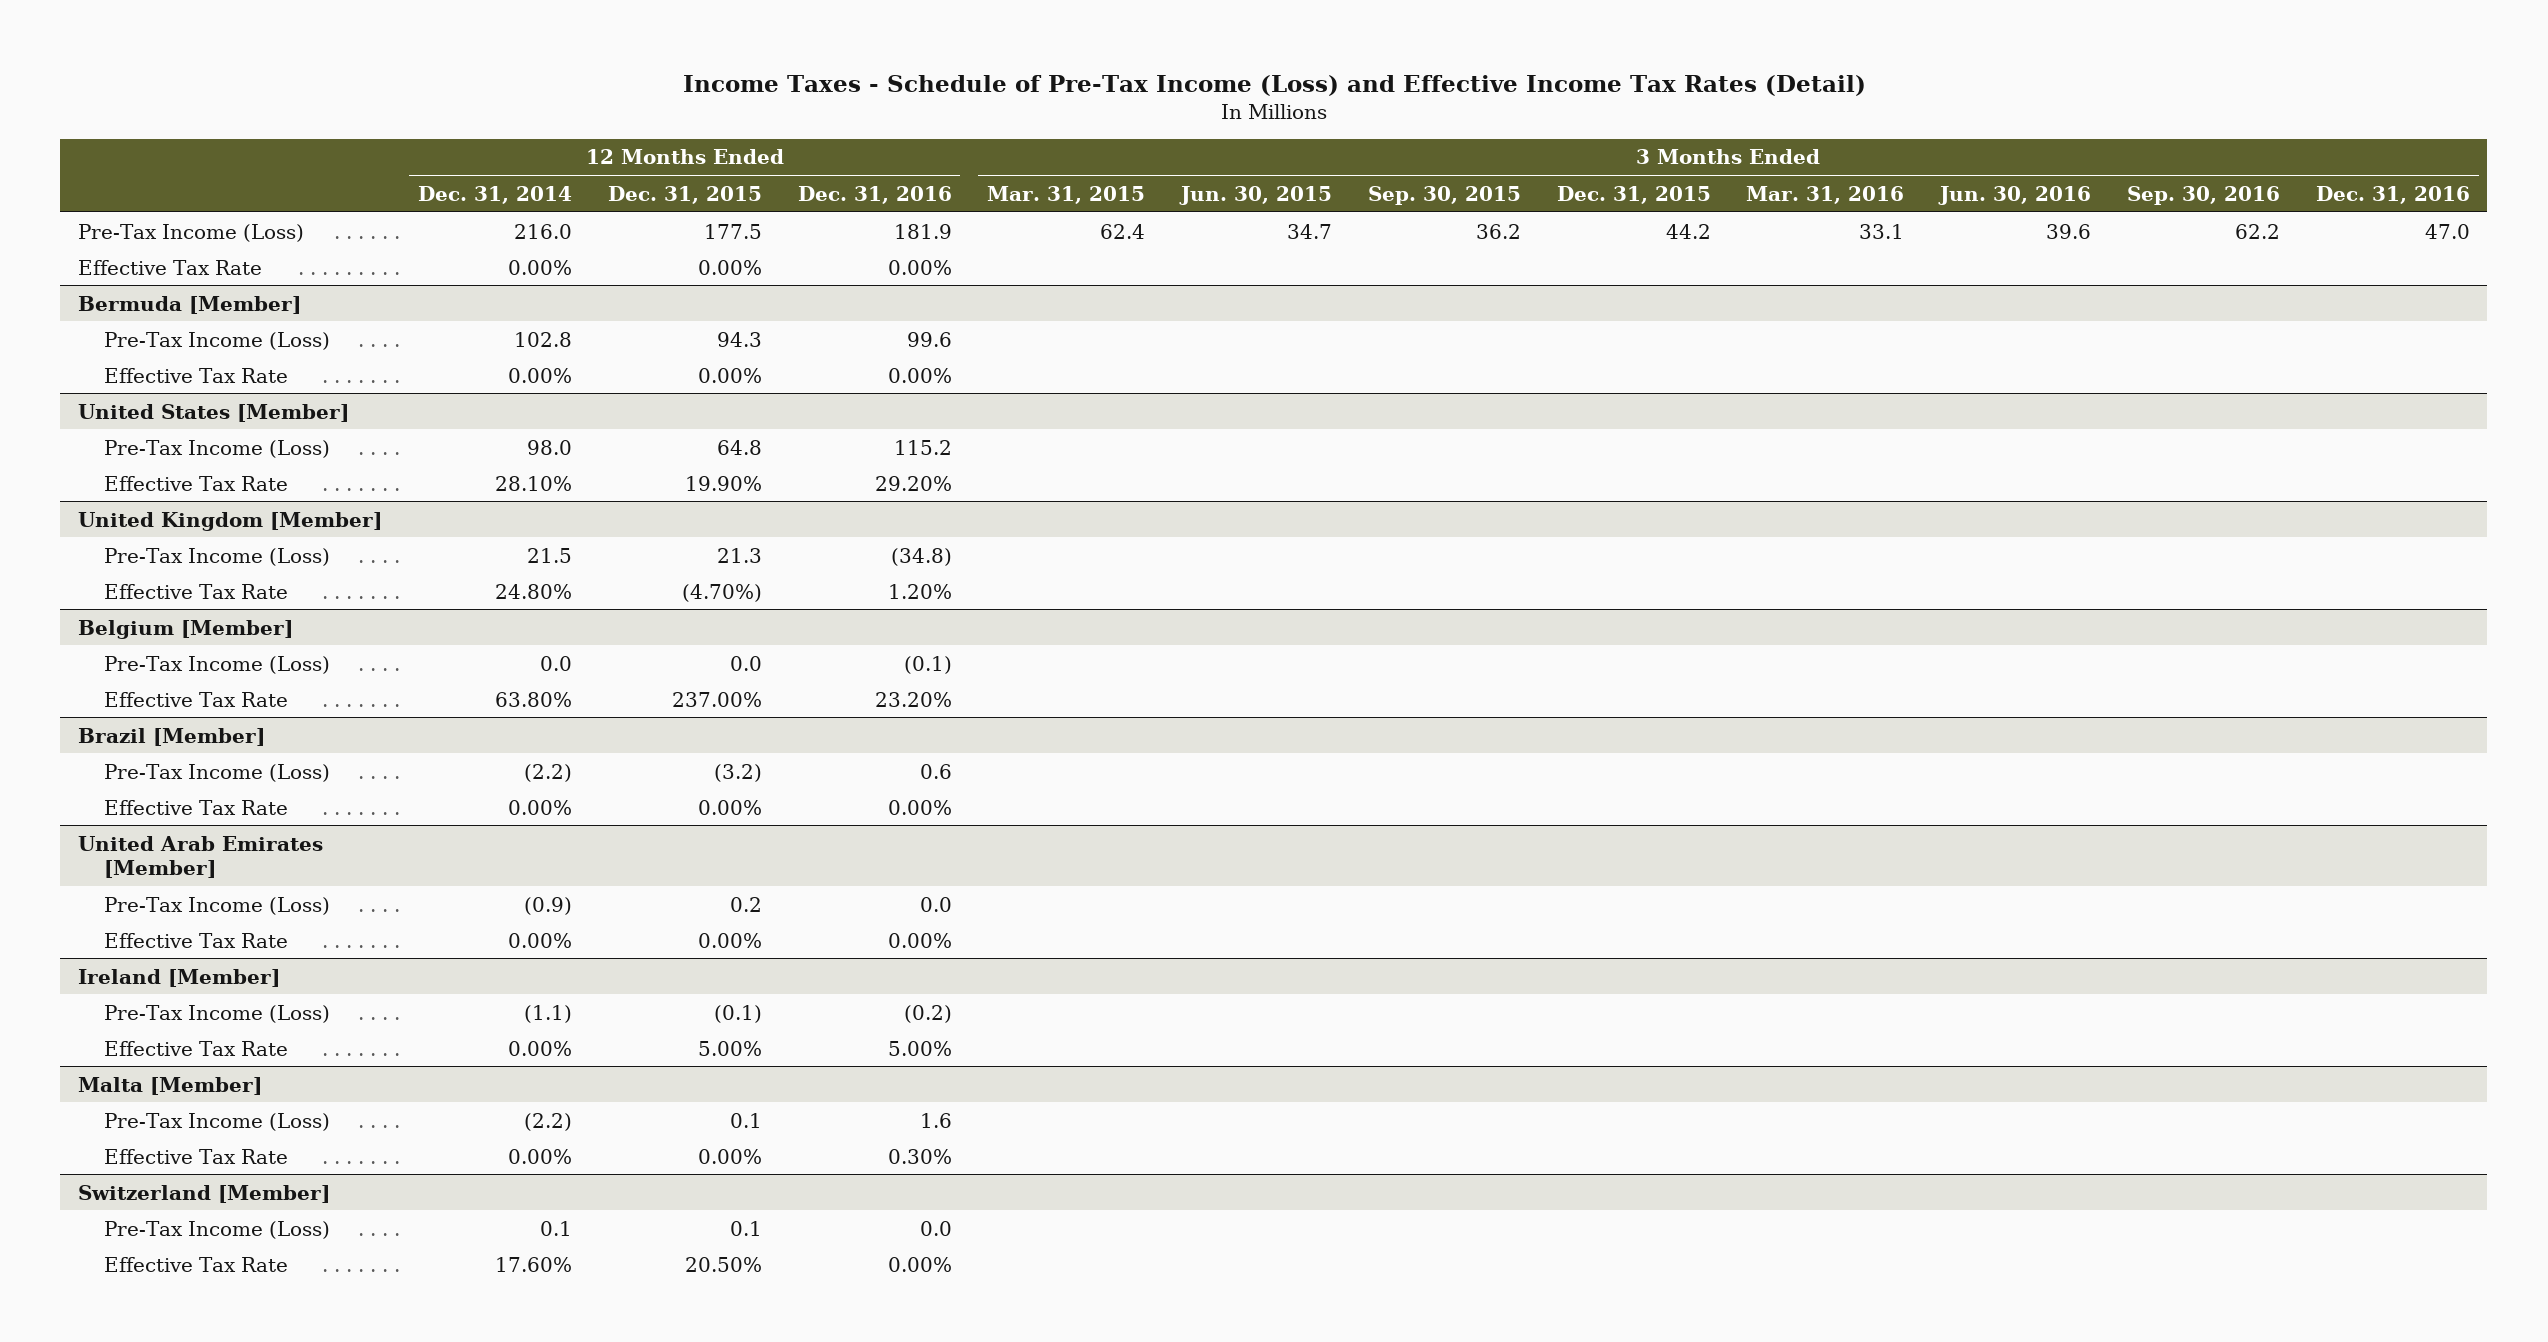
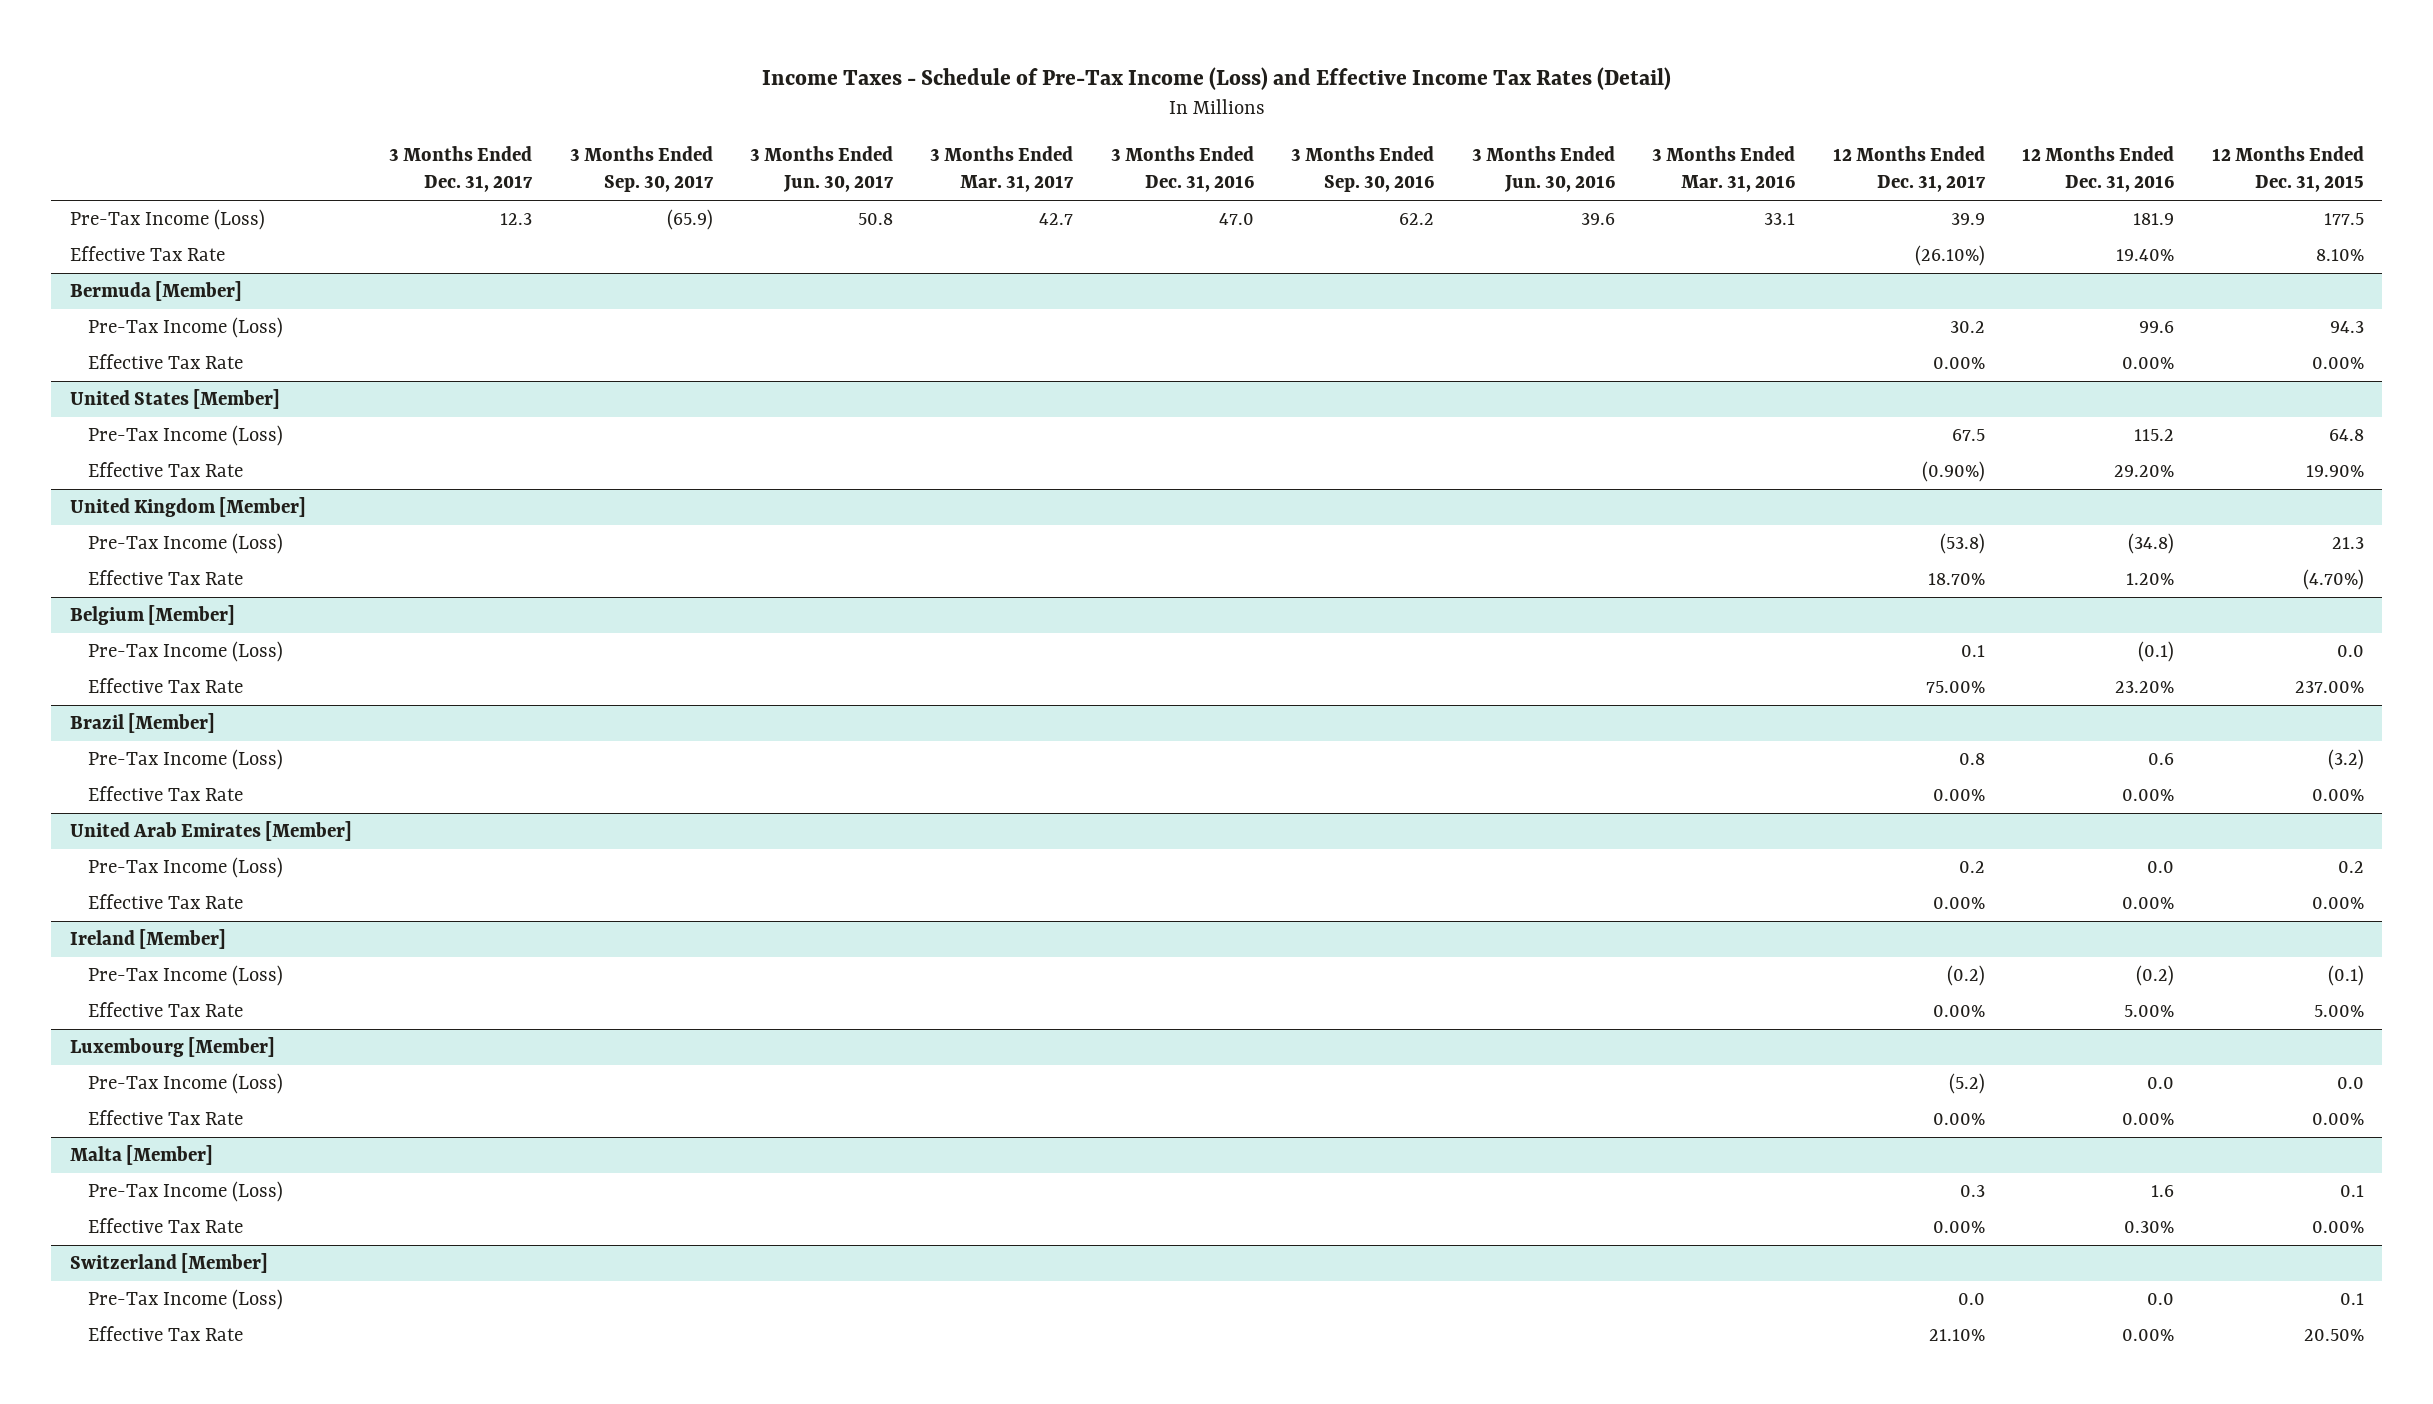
[417,185,572,204] Dec. 31, 2014 -> none
[987,185,1146,204] Mar. 31, 2015 -> none
[1179,185,1333,205] Jun. 30, 2015 -> none
[1367,185,1521,205] Sep. 30, 2015 -> none
[1556,185,1711,204] Dec. 31, 2015 -> none
none -> [389,145,534,193] 3 Months Ended Dec. 31, 2017
none -> [569,145,714,193] 3 Months Ended Sep. 30, 2017
none -> [750,145,895,193] 3 Months Ended Jun. 30, 2017
none -> [930,145,1075,193] 3 Months Ended Mar. 31, 2017
none -> [1832,145,1986,193] 12 Months Ended Dec. 31, 2017
[697,259,762,275] 0.00% -> [2315,249,2364,262] 8.10%
[887,259,952,275] 0.00% -> [2116,249,2175,262] 19.40%
none -> [69,1037,275,1058] Luxembourg [Member]
none -> [87,1073,283,1095] Pre-Tax Income (Loss)
none -> [87,1110,243,1126] Effective Tax Rate

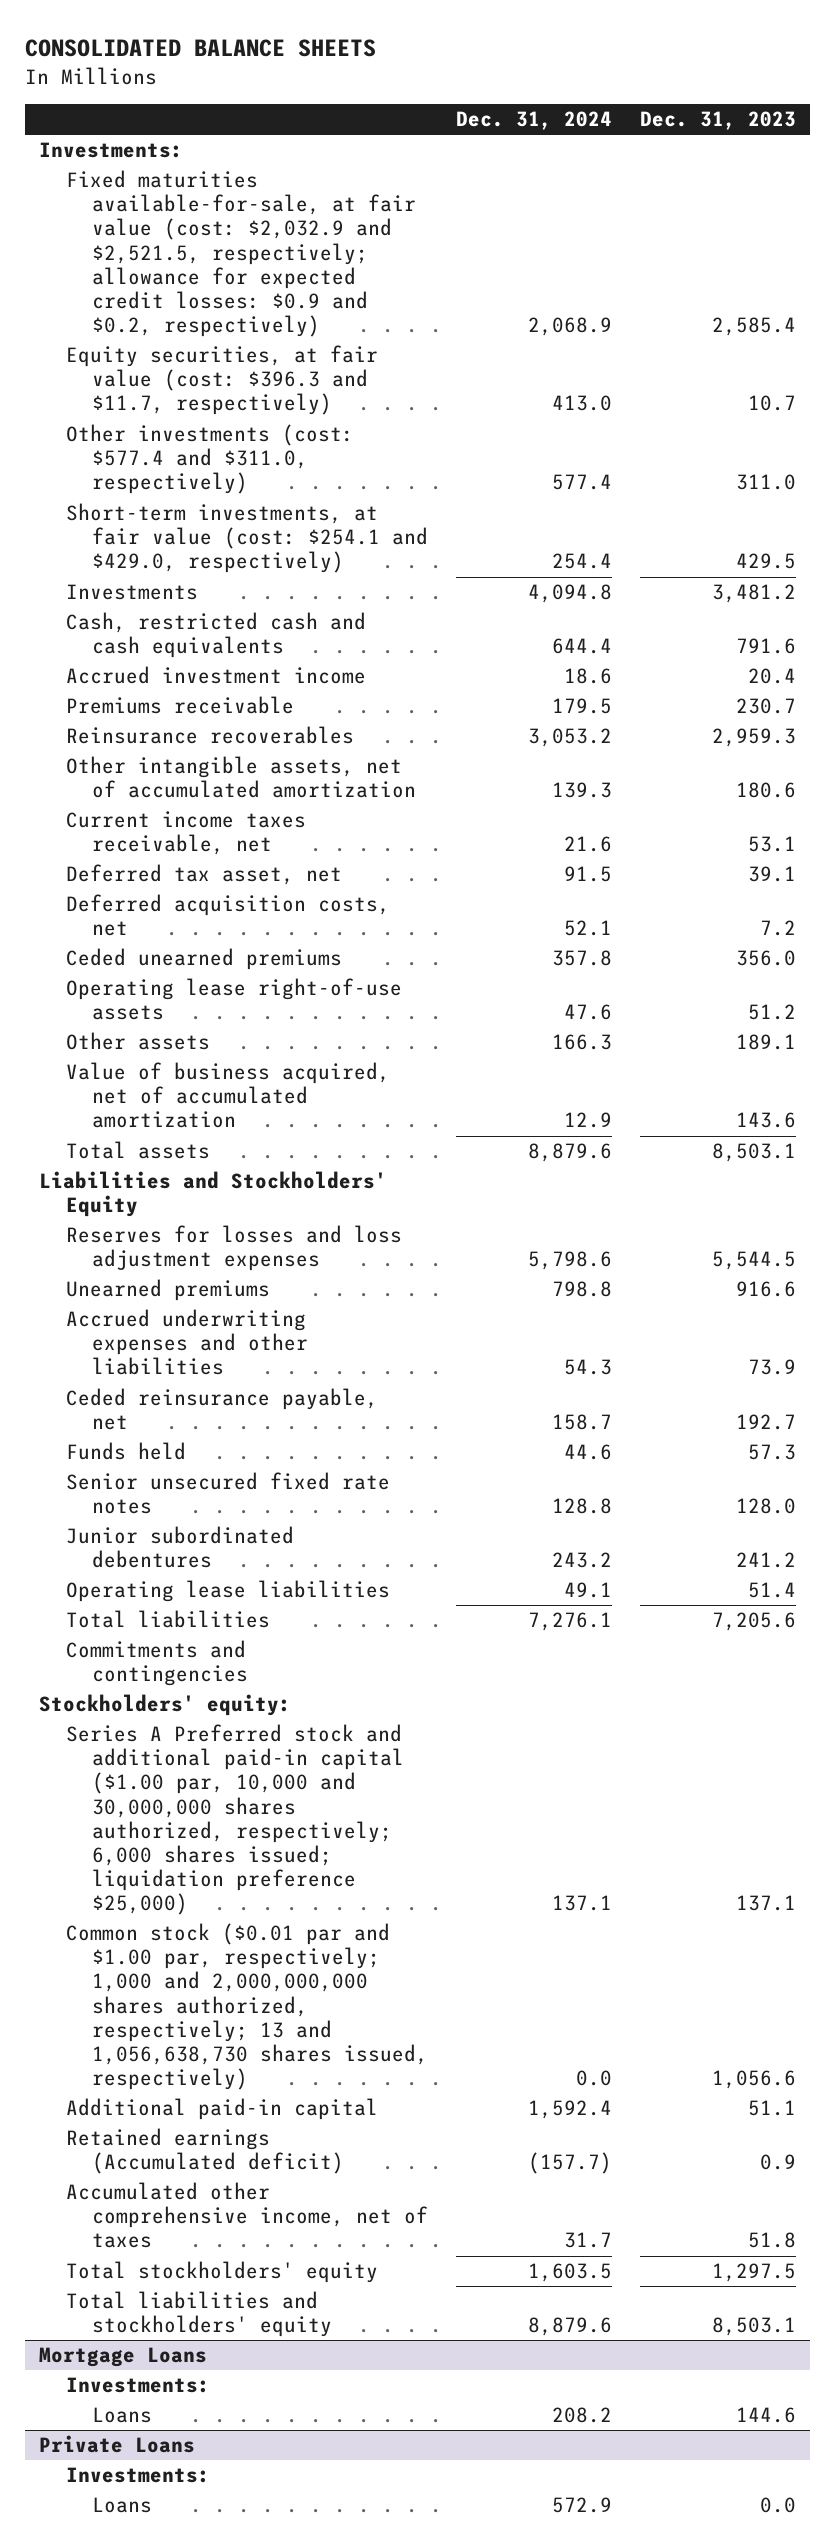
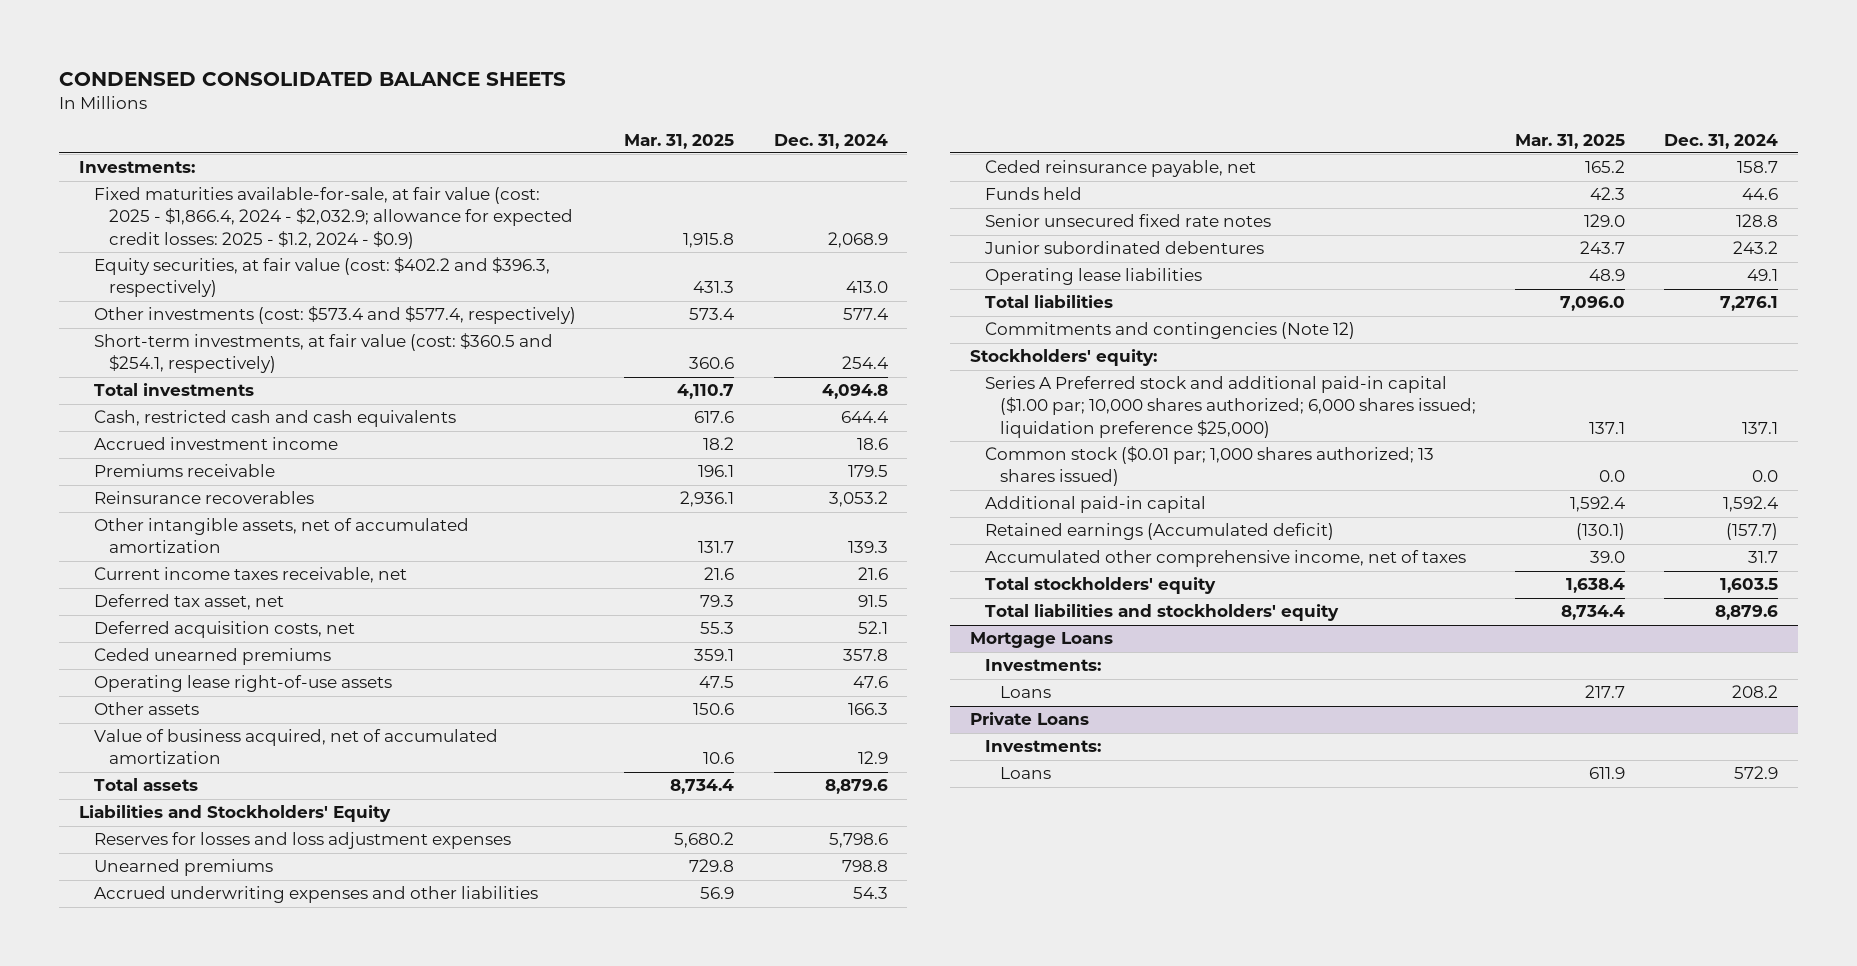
[24,39,376,58] CONSOLIDATED BALANCE SHEETS -> [59,72,567,87] CONDENSED CONSOLIDATED BALANCE SHEETS
[640,111,797,131] Dec. 31, 2023 -> none
none -> [624,133,735,149] Mar. 31, 2025
[65,170,417,337] Fixed maturities available-for-sale, at fair value (cost: $2,032.9 and $2,521.5, respectively; allowance for expected credit losses: $0.9 and $0.2, respectively) -> [94,187,573,249] Fixed maturities available-for-sale, at fair value (cost: 2025 - $1,866.4, 2024 - $2,032.9; allowance for expected credit losses: 2025 - $1.2, 2024 - $0.9)
[65,345,378,416] Equity securities, at fair value (cost: $396.3 and $11.7, respectively) -> [94,257,551,298] Equity securities, at fair value (cost: $402.2 and $396.3, respectively)
[65,424,354,495] Other investments (cost: $577.4 and $311.0, respectively) -> [94,306,577,325] Other investments (cost: $573.4 and $577.4, respectively)
[65,503,429,574] Short-term investments, at fair value (cost: $254.1 and $429.0, respectively) -> [94,333,554,374] Short-term investments, at fair value (cost: $360.5 and $254.1, respectively)
[65,584,198,601] Investments -> [94,383,255,397] Total investments
[65,1640,249,1687] Commitments and contingencies -> [984,322,1355,340] Commitments and contingencies (Note 12)
[65,1724,405,1916] Series A Preferred stock and additional paid-in capital ($1.00 par, 10,000 and 30,000,000 shares authorized, respectively; 6,000 shares issued; liquidation preference $25,000) -> [984,376,1476,438] Series A Preferred stock and additional paid-in capital ($1.00 par; 10,000 shares authorized; 6,000 shares issued; liquidation preference $25,000)
[65,1923,429,2090] Common stock ($0.01 par and $1.00 par, respectively; 1,000 and 2,000,000,000 shares authorized, respectively; 13 and 1,056,638,730 shares issued, respectively) -> [984,446,1434,487] Common stock ($0.01 par; 1,000 shares authorized; 13 shares issued)

